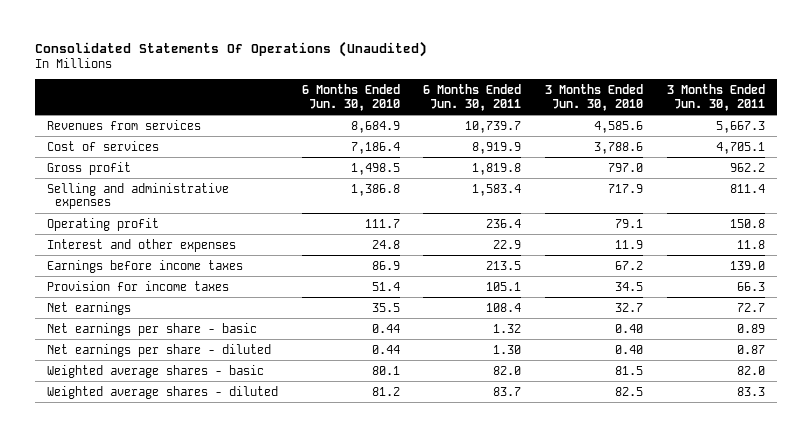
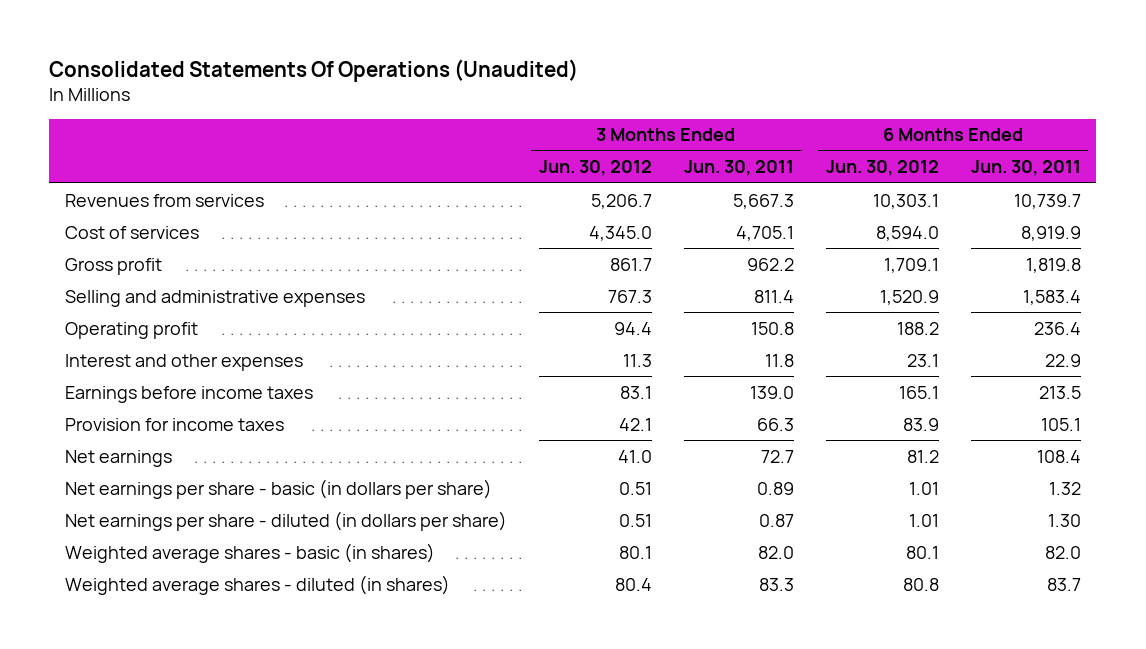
[301,83,400,111] 6 Months Ended Jun. 30, 2010 -> none
[545,83,644,111] 3 Months Ended Jun. 30, 2010 -> none
none -> [538,160,652,177] Jun. 30, 2012
none -> [825,160,939,177] Jun. 30, 2012
[46,322,257,336] Net earnings per share - basic -> [65,478,493,499] Net earnings per share - basic (in dollars per share)
[46,343,271,357] Net earnings per share - diluted -> [65,510,508,531] Net earnings per share - diluted (in dollars per share)
[46,364,264,378] Weighted average shares - basic -> [65,542,436,563] Weighted average shares - basic (in shares)
[46,385,278,399] Weighted average shares - diluted -> [65,574,451,595] Weighted average shares - diluted (in shares)

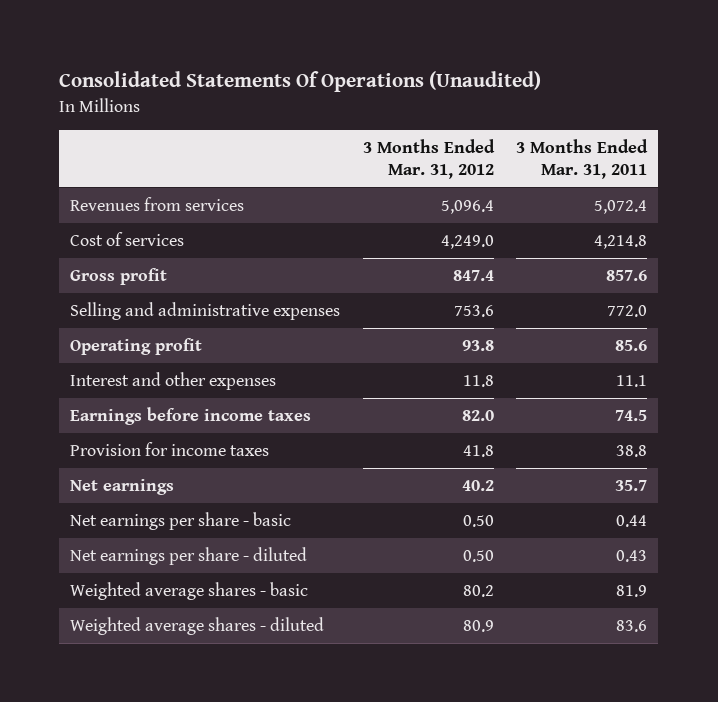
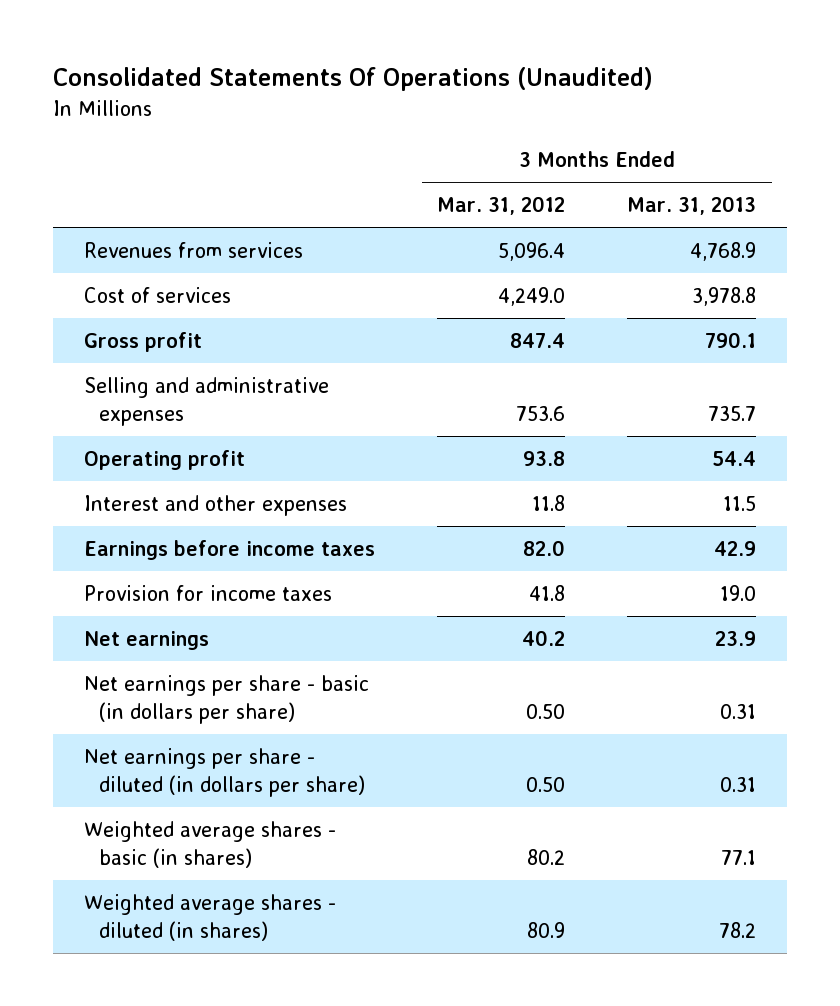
[516,138,649,179] 3 Months Ended Mar. 31, 2011 -> none
none -> [627,196,757,216] Mar. 31, 2013
[70,512,292,531] Net earnings per share - basic -> [83,674,369,724] Net earnings per share - basic (in dollars per share)
[70,547,308,566] Net earnings per share - diluted -> [83,747,366,797] Net earnings per share - diluted (in dollars per share)
[70,582,309,601] Weighted average shares - basic -> [83,820,336,868] Weighted average shares - basic (in shares)
[70,617,325,636] Weighted average shares - diluted -> [83,893,336,941] Weighted average shares - diluted (in shares)

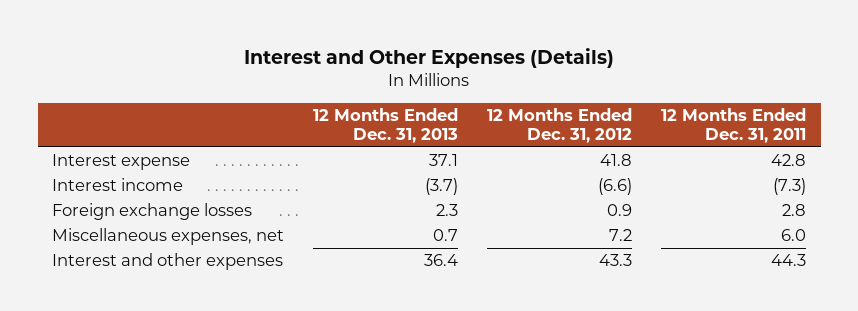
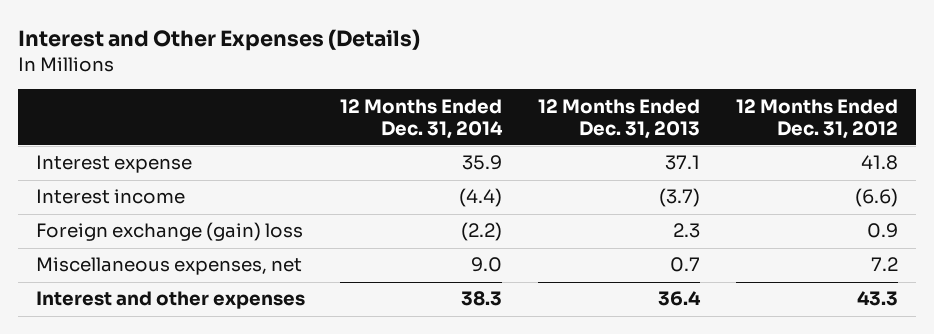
[661,107,807,144] 12 Months Ended Dec. 31, 2011 -> none
none -> [340,98,504,139] 12 Months Ended Dec. 31, 2014
[52,203,253,221] Foreign exchange losses -> [35,222,303,242] Foreign exchange (gain) loss

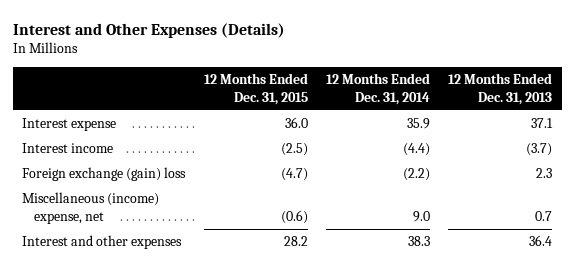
[735,98,898,139] 12 Months Ended Dec. 31, 2012 -> none
none -> [203,73,308,105] 12 Months Ended Dec. 31, 2015
[35,257,302,276] Miscellaneous expenses, net -> none
none -> [22,192,160,224] Miscellaneous (income) expense, net

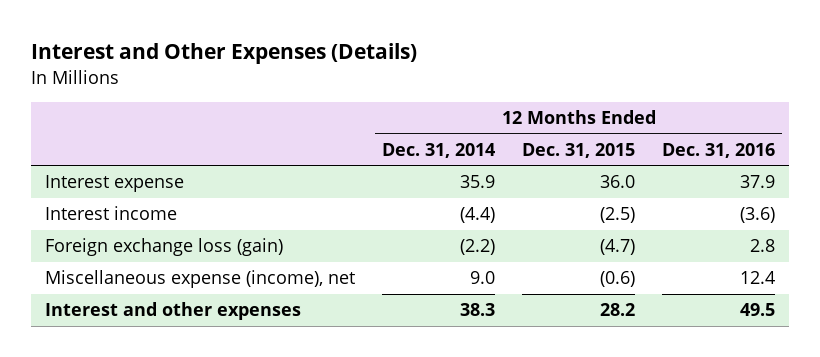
[448,73,553,105] 12 Months Ended Dec. 31, 2013 -> none
none -> [662,142,776,158] Dec. 31, 2016
[22,167,187,182] Foreign exchange (gain) loss -> [44,238,283,257] Foreign exchange loss (gain)
[22,192,160,224] Miscellaneous (income) expense, net -> [44,270,355,289] Miscellaneous expense (income), net

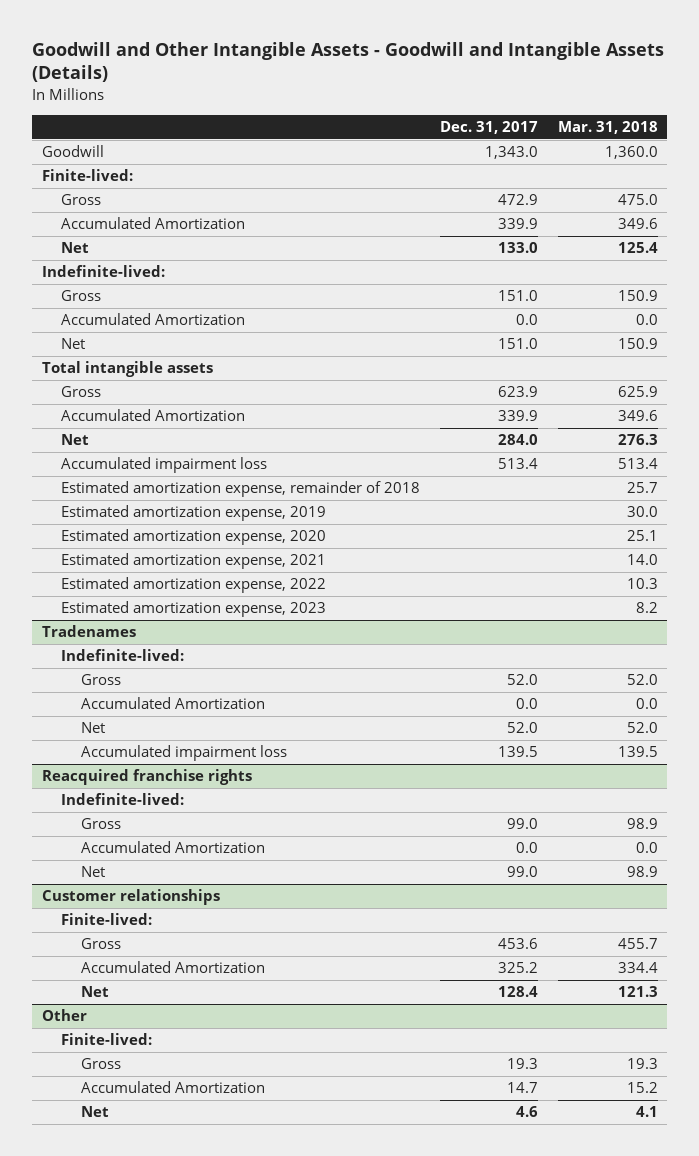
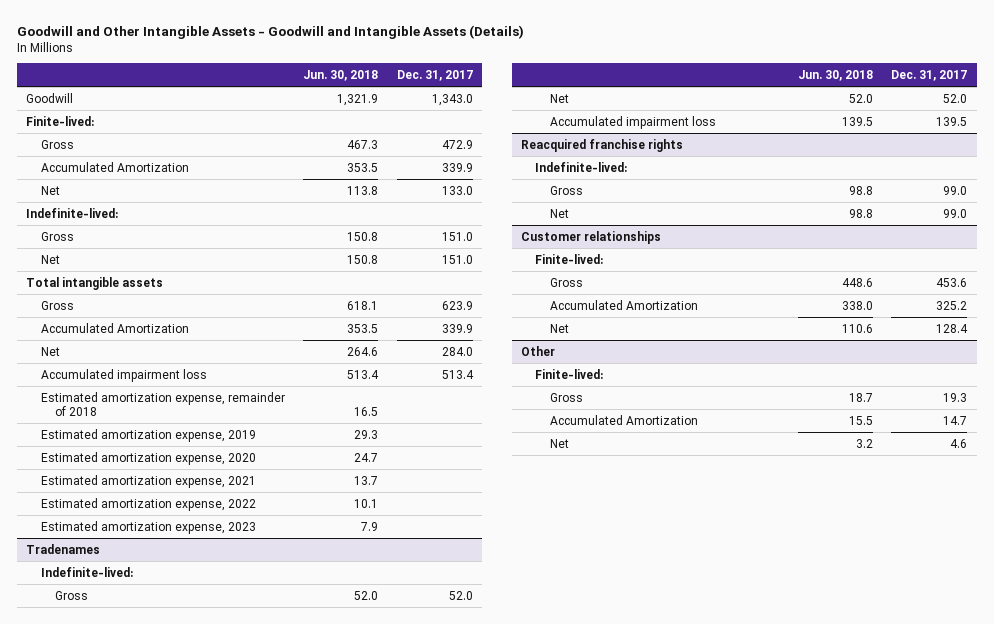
[557,121,658,135] Mar. 31, 2018 -> none
none -> [303,70,379,82] Jun. 30, 2018
[61,313,246,326] Accumulated Amortization -> none
[80,697,265,710] Accumulated Amortization -> none
[80,841,265,854] Accumulated Amortization -> none

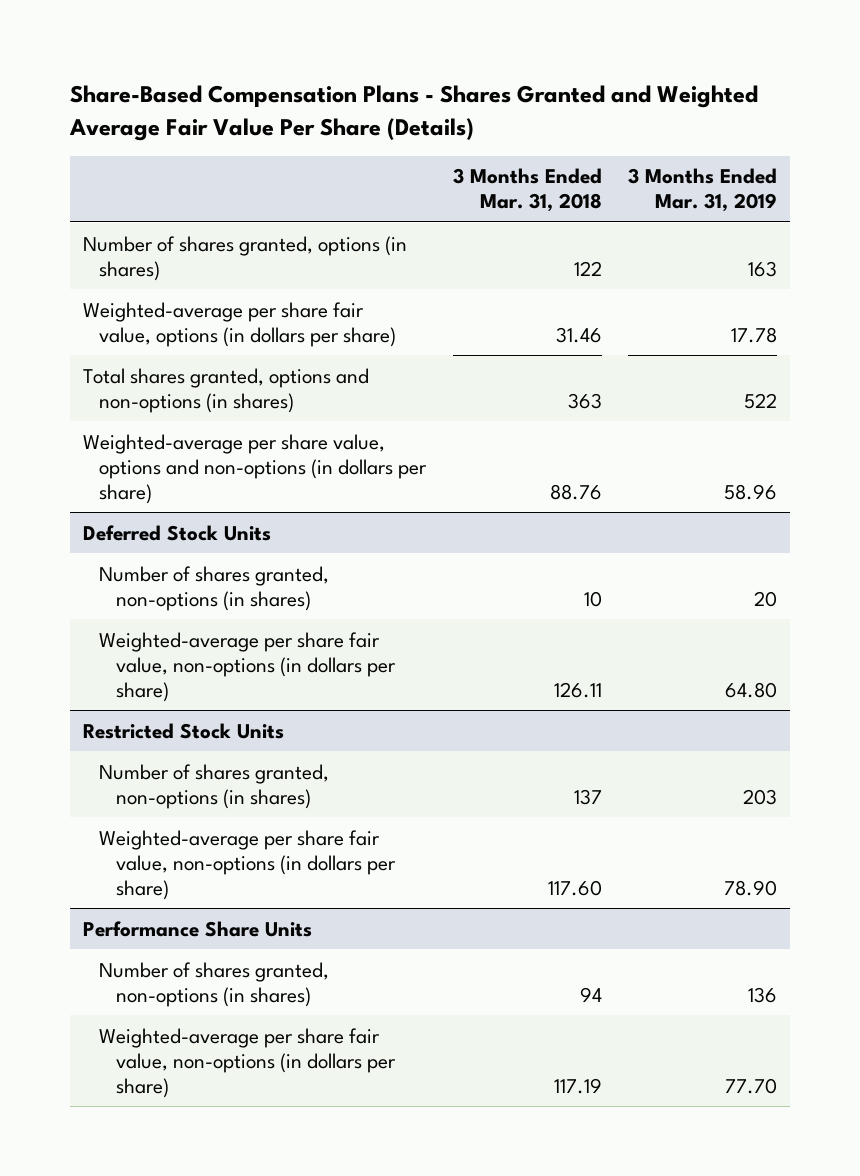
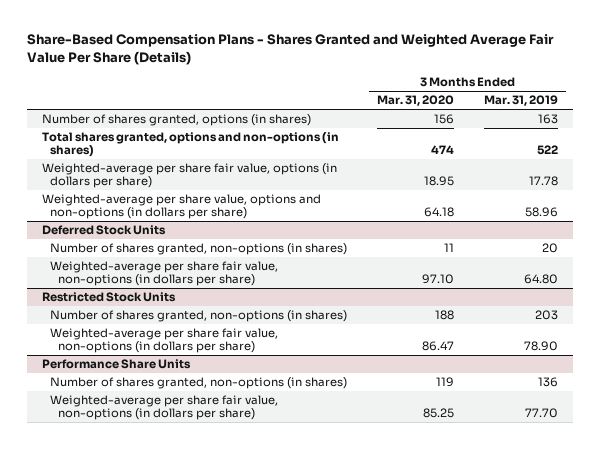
[452,168,602,213] 3 Months Ended Mar. 31, 2018 -> none
none -> [377,95,455,107] Mar. 31, 2020
[83,301,397,347] Weighted-average per share fair value, options (in dollars per share) -> [41,163,337,189] Weighted-average per share fair value, options (in dollars per share)

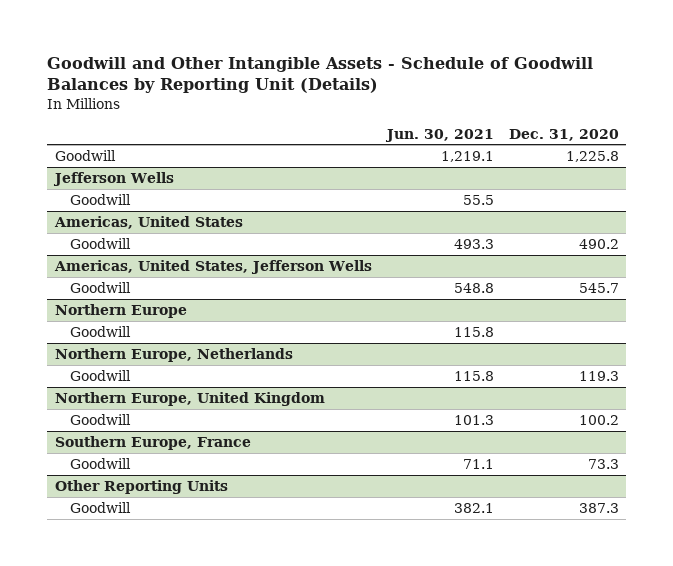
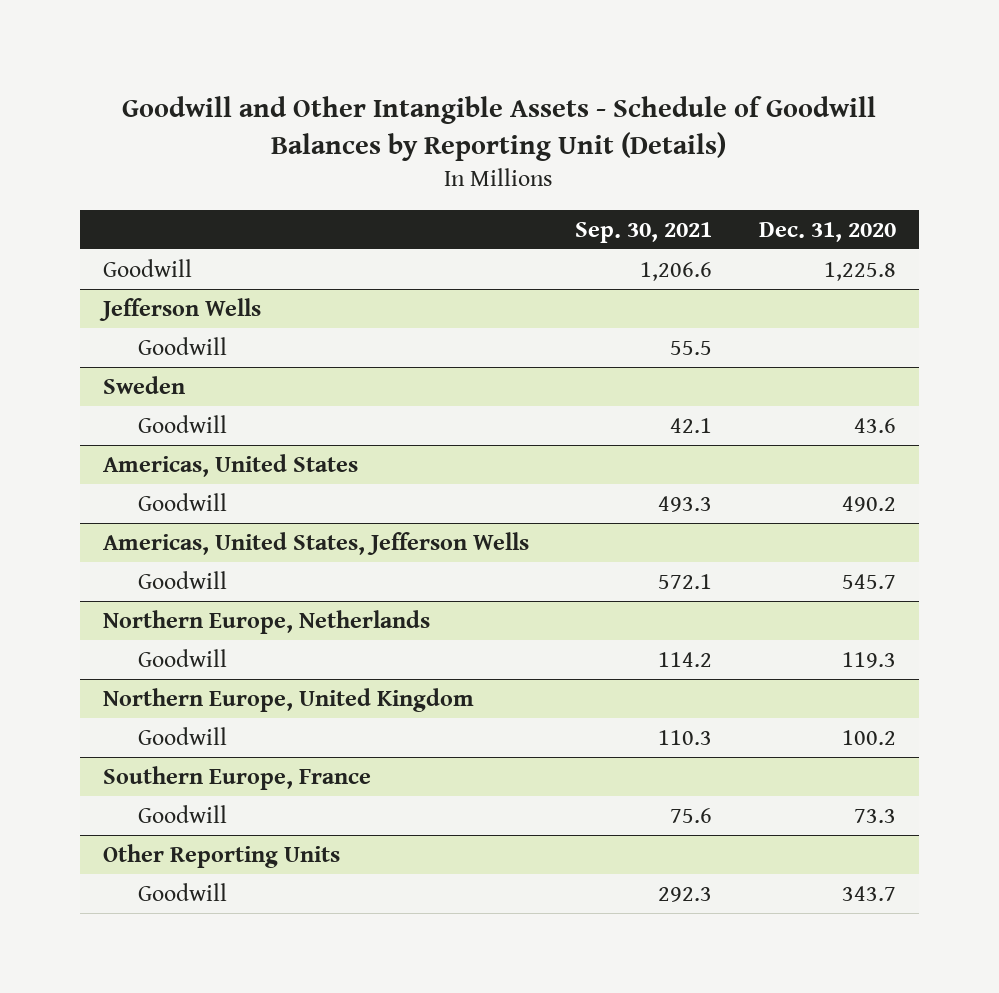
[384,128,494,142] Jun. 30, 2021 -> none
none -> [575,221,713,243] Sep. 30, 2021
none -> [102,376,185,395] Sweden
none -> [138,415,228,434] Goodwill
[54,303,187,318] Northern Europe -> none
[70,325,132,337] Goodwill -> none
[578,502,619,513] 387.3 -> [841,886,896,902] 343.7

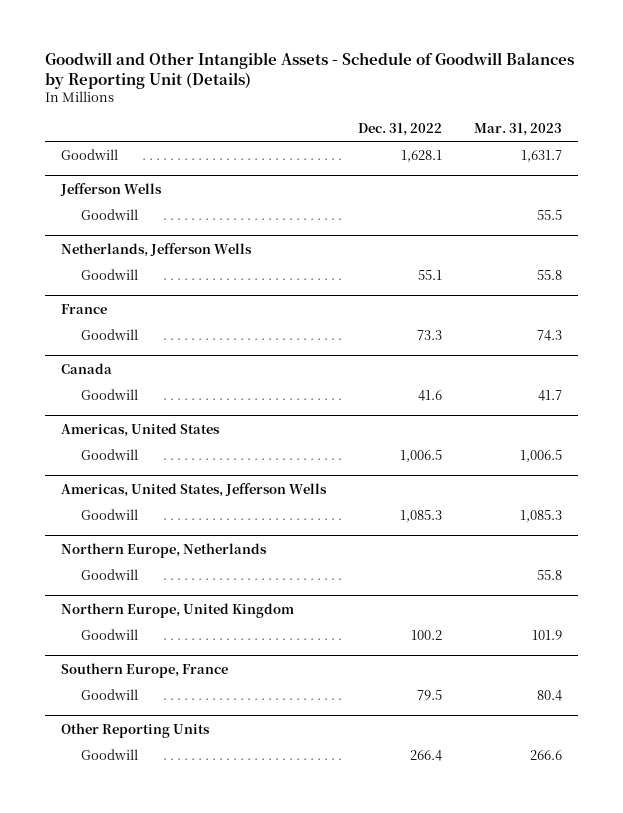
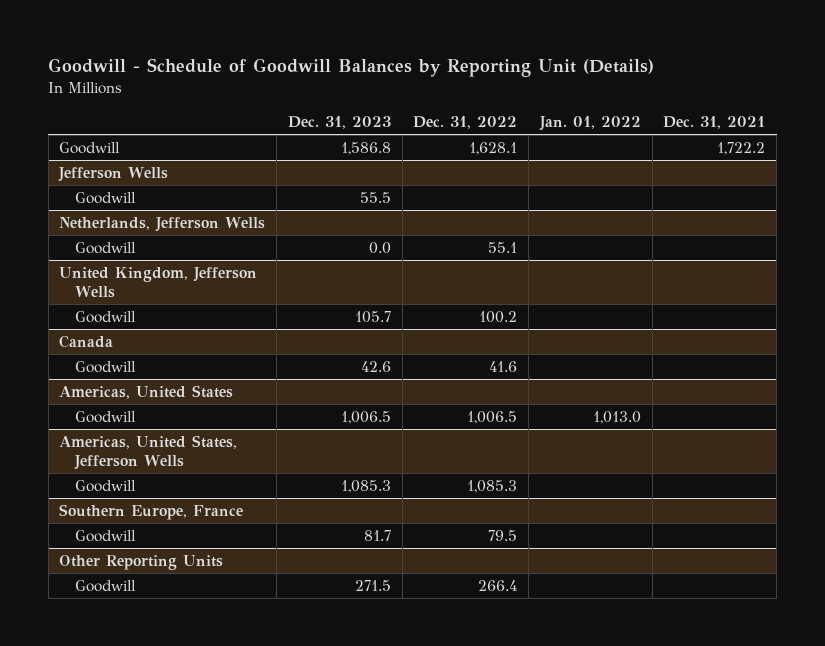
[44,51,574,90] Goodwill and Other Intangible Assets - Schedule of Goodwill Balances by Reporting Unit (Details) -> [48,58,655,78] Goodwill - Schedule of Goodwill Balances by Reporting Unit (Details)
[473,123,562,137] Mar. 31, 2023 -> none
none -> [287,116,391,130] Dec. 31, 2023
none -> [538,116,641,132] Jan. 01, 2022
none -> [663,116,766,130] Dec. 31, 2021
[60,303,107,314] France -> none
none -> [59,267,258,298] United Kingdom, Jefferson Wells
[416,329,442,340] 73.3 -> [479,311,518,324] 100.2
[60,542,267,558] Northern Europe, Netherlands -> none
[81,568,139,580] Goodwill -> none
[60,602,294,618] Northern Europe, United Kingdom -> none
[81,628,139,640] Goodwill -> none

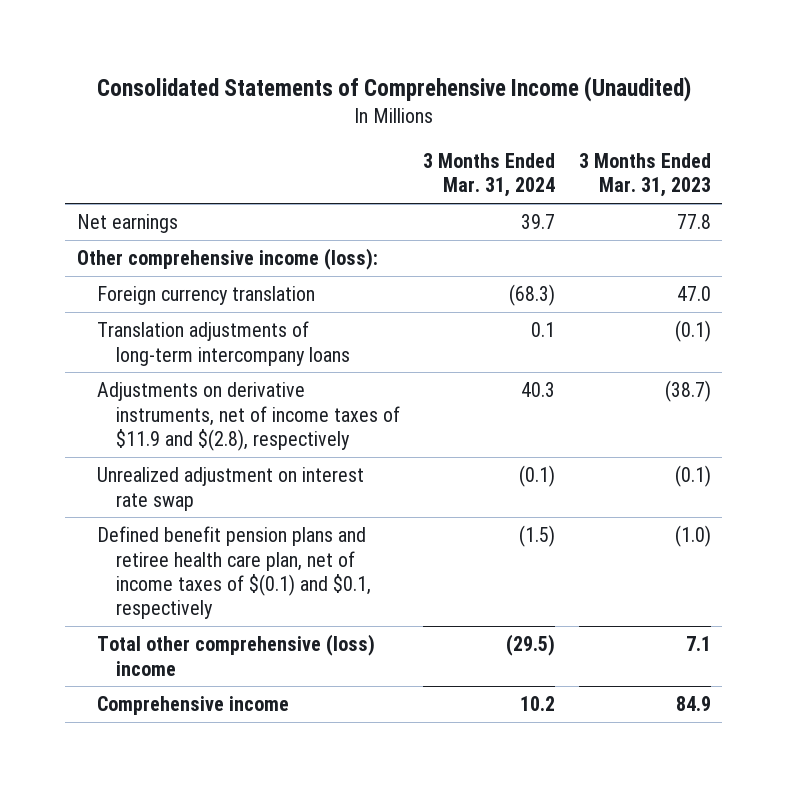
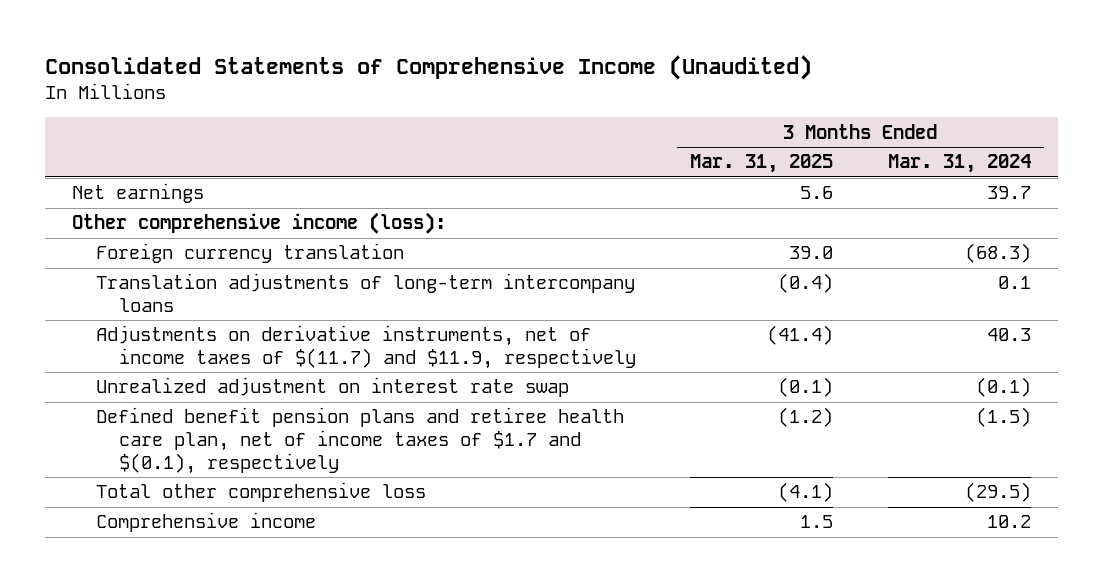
[578,152,711,198] 3 Months Ended Mar. 31, 2023 -> none
none -> [690,154,834,174] Mar. 31, 2025
[96,382,401,451] Adjustments on derivative instruments, net of income taxes of $11.9 and $(2.8), respectively -> [95,325,637,369] Adjustments on derivative instruments, net of income taxes of $(11.7) and $11.9, respectively
[96,526,372,620] Defined benefit pension plans and retiree health care plan, net of income taxes of $(0.1) and $0.1, respectively -> [95,407,624,474] Defined benefit pension plans and retiree health care plan, net of income taxes of $1.7 and $(0.1), respectively
[96,634,375,676] Total other comprehensive (loss) income -> [95,482,426,503] Total other comprehensive loss

